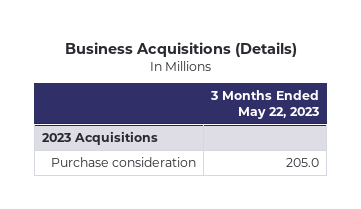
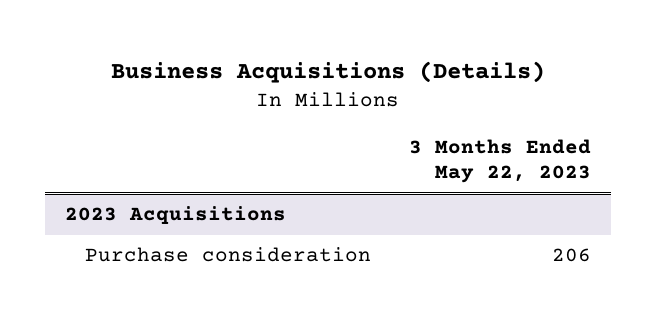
[286,157,320,167] 205.0 -> [552,248,592,263] 206

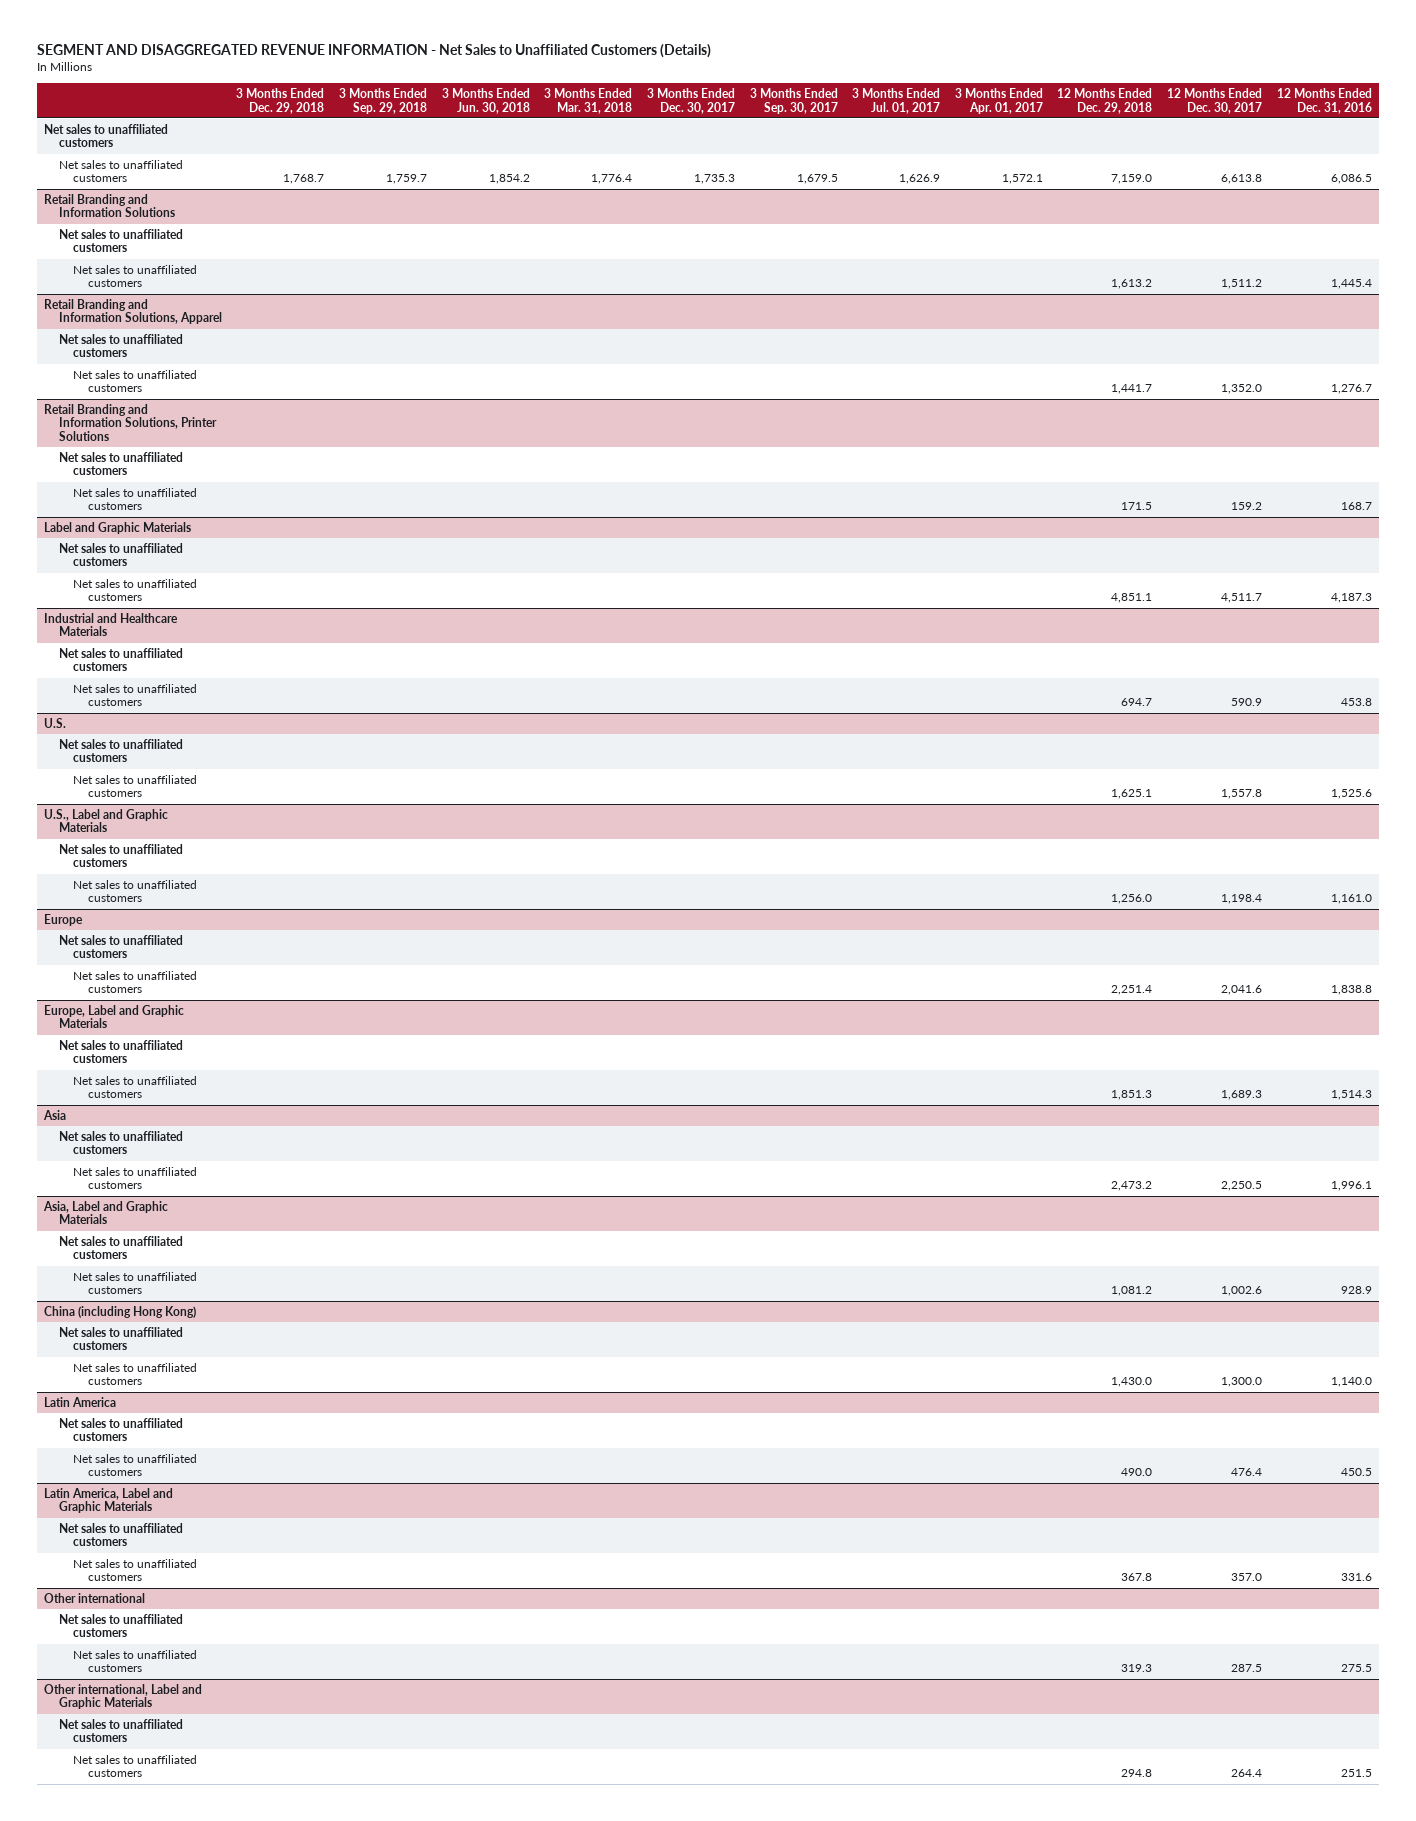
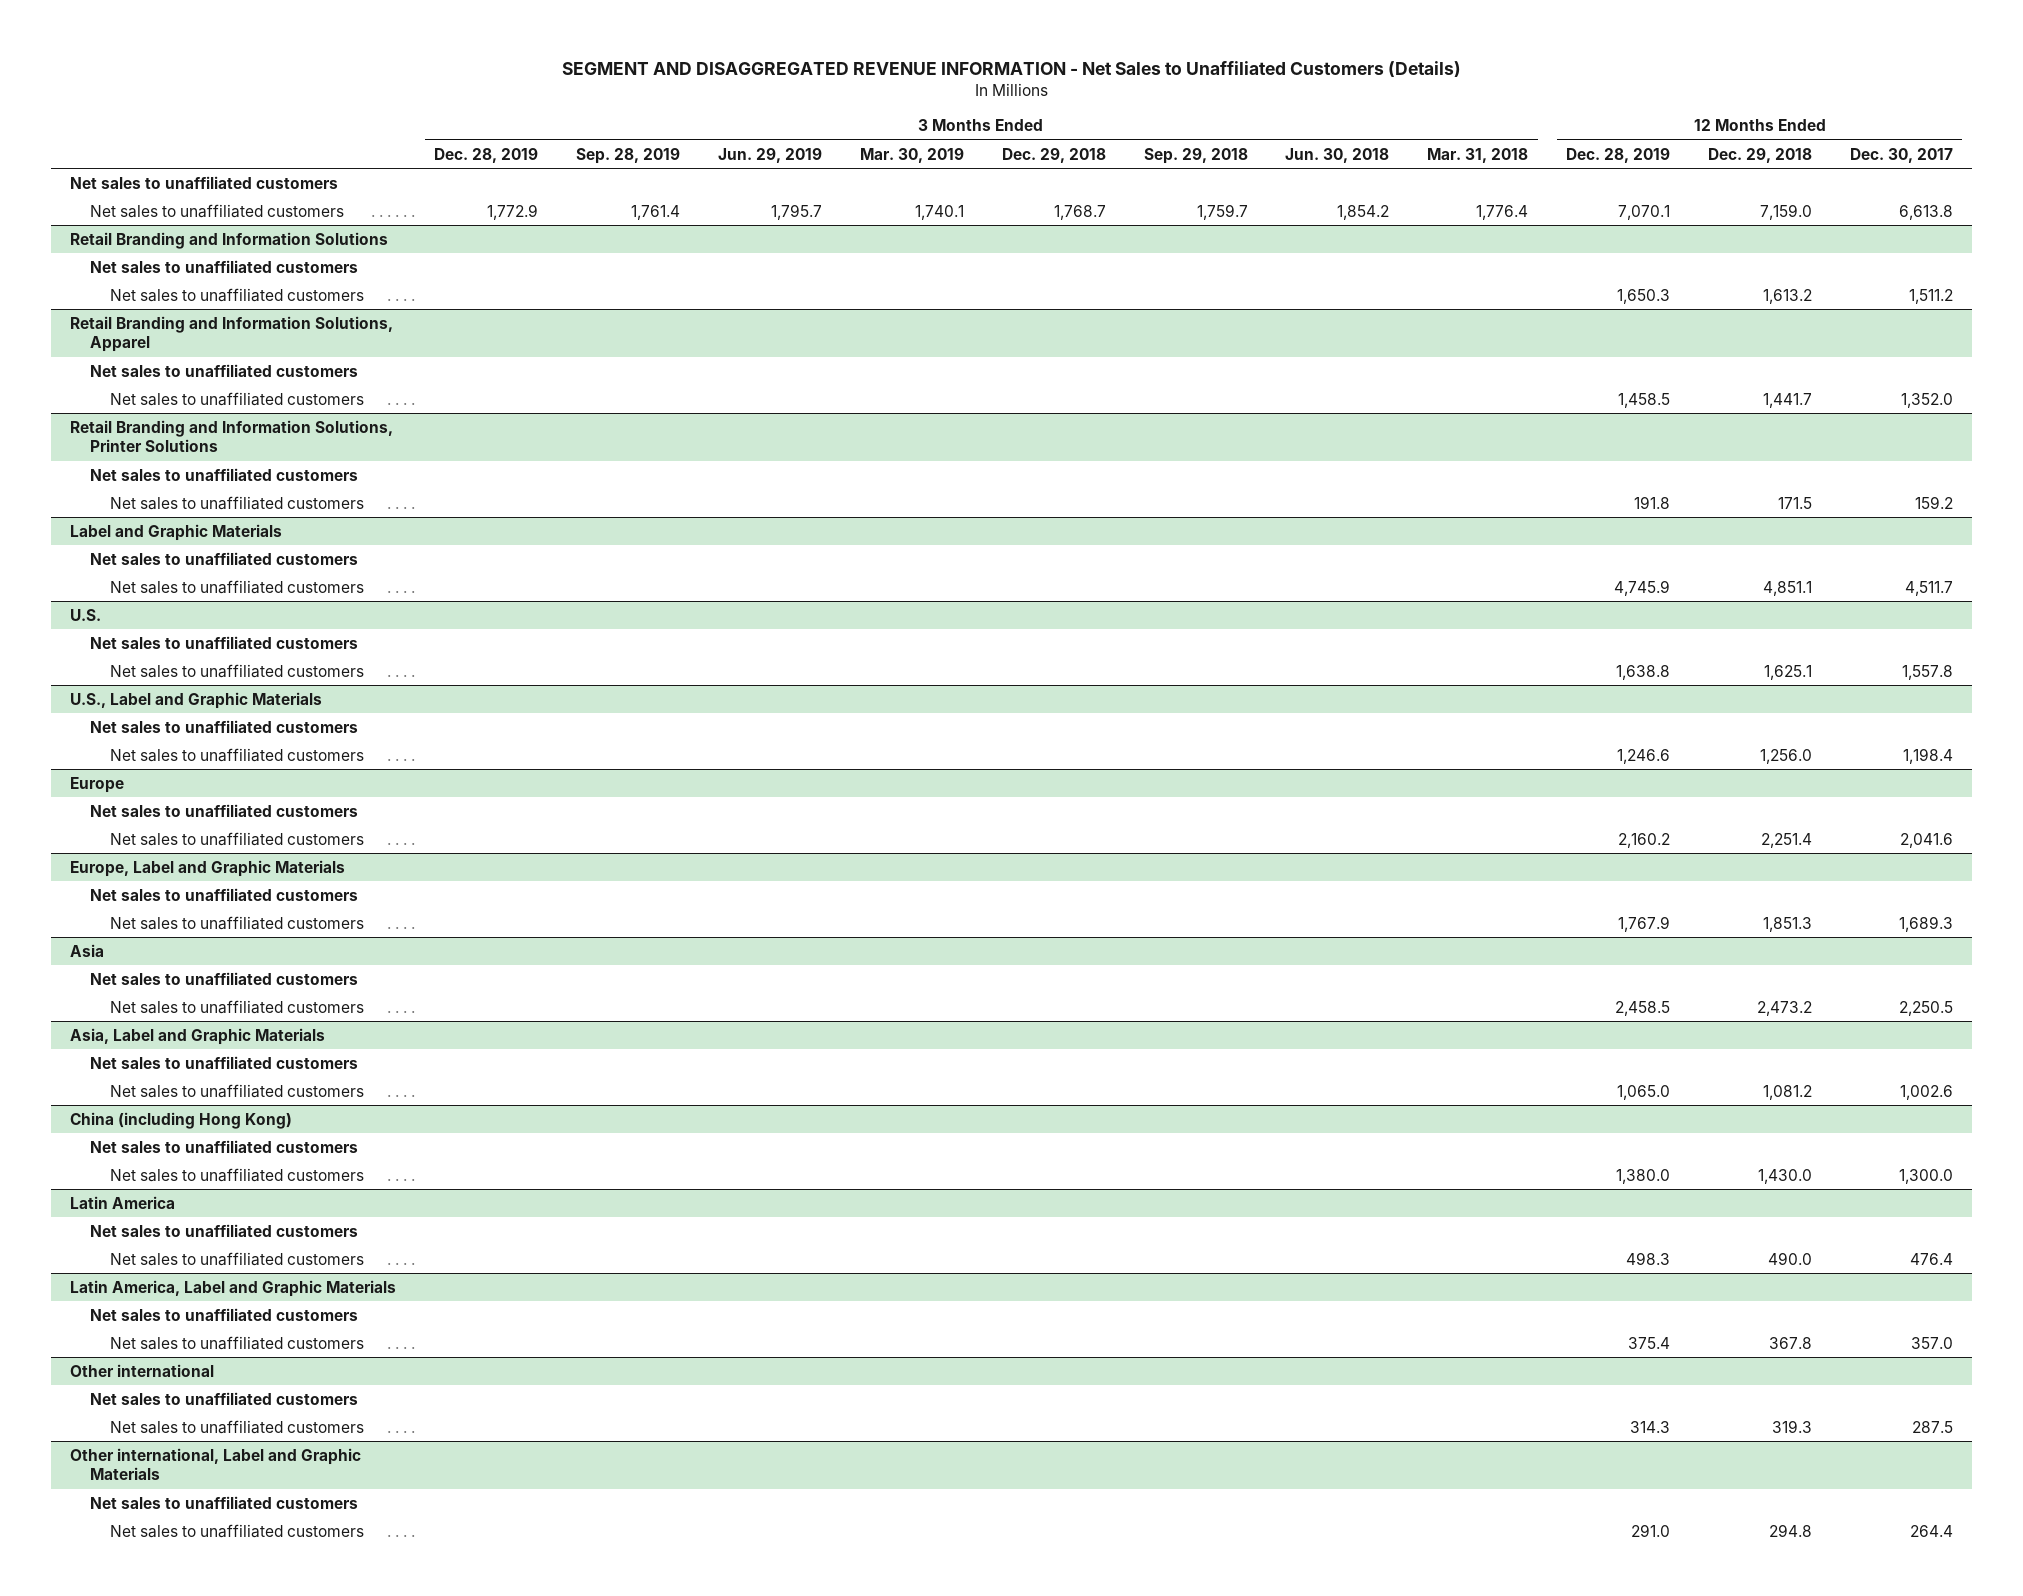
[646,87,735,114] 3 Months Ended Dec. 30, 2017 -> none
[749,87,838,114] 3 Months Ended Sep. 30, 2017 -> none
[852,87,941,114] 3 Months Ended Jul. 01, 2017 -> none
[954,87,1043,114] 3 Months Ended Apr. 01, 2017 -> none
[1276,87,1372,114] 12 Months Ended Dec. 31, 2016 -> none
none -> [434,147,539,163] Dec. 28, 2019
none -> [576,147,681,164] Sep. 28, 2019
none -> [717,147,822,163] Jun. 29, 2019
none -> [859,147,964,163] Mar. 30, 2019
none -> [1566,147,1671,163] Dec. 28, 2019
[44,612,179,637] Industrial and Healthcare Materials -> none
[58,647,183,672] Net sales to unaffiliated customers -> none
[73,683,198,707] Net sales to unaffiliated customers -> none

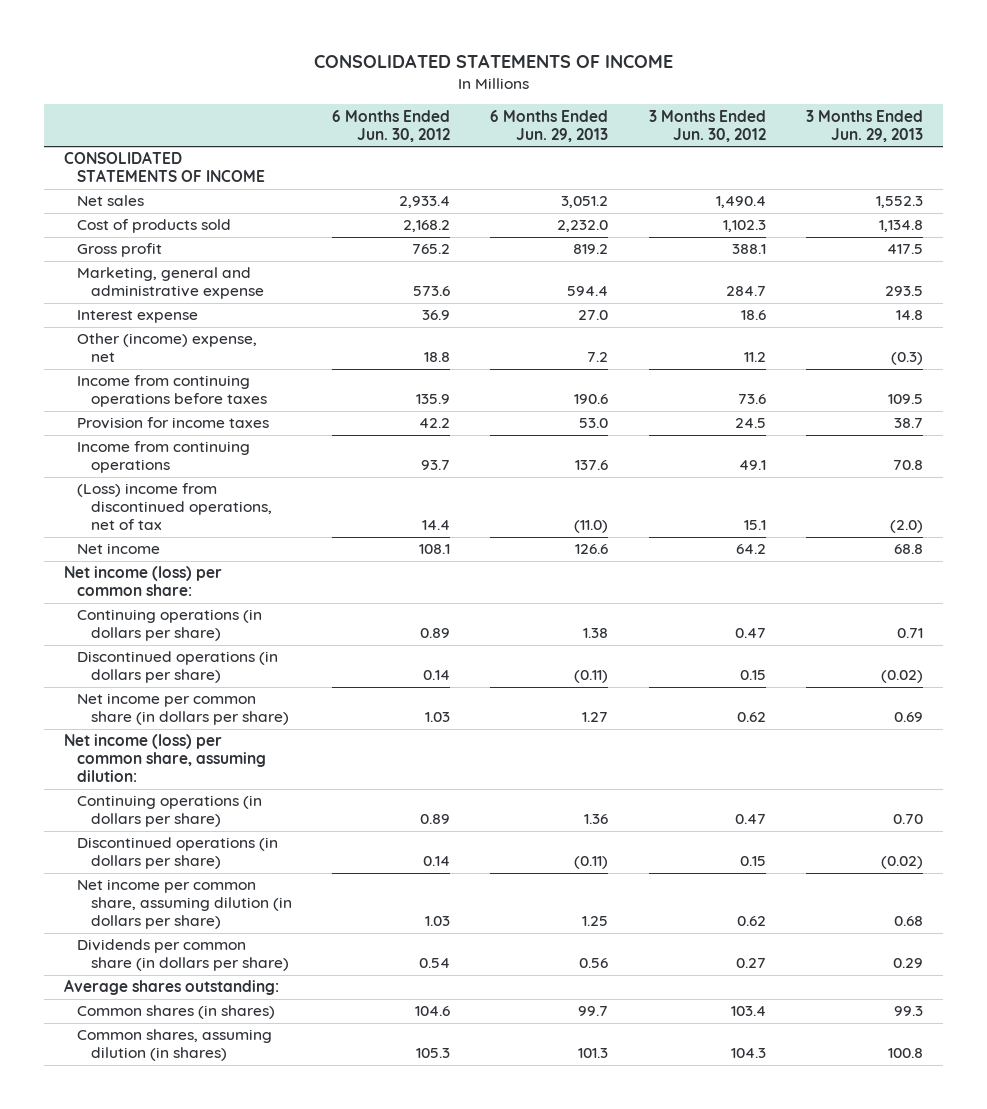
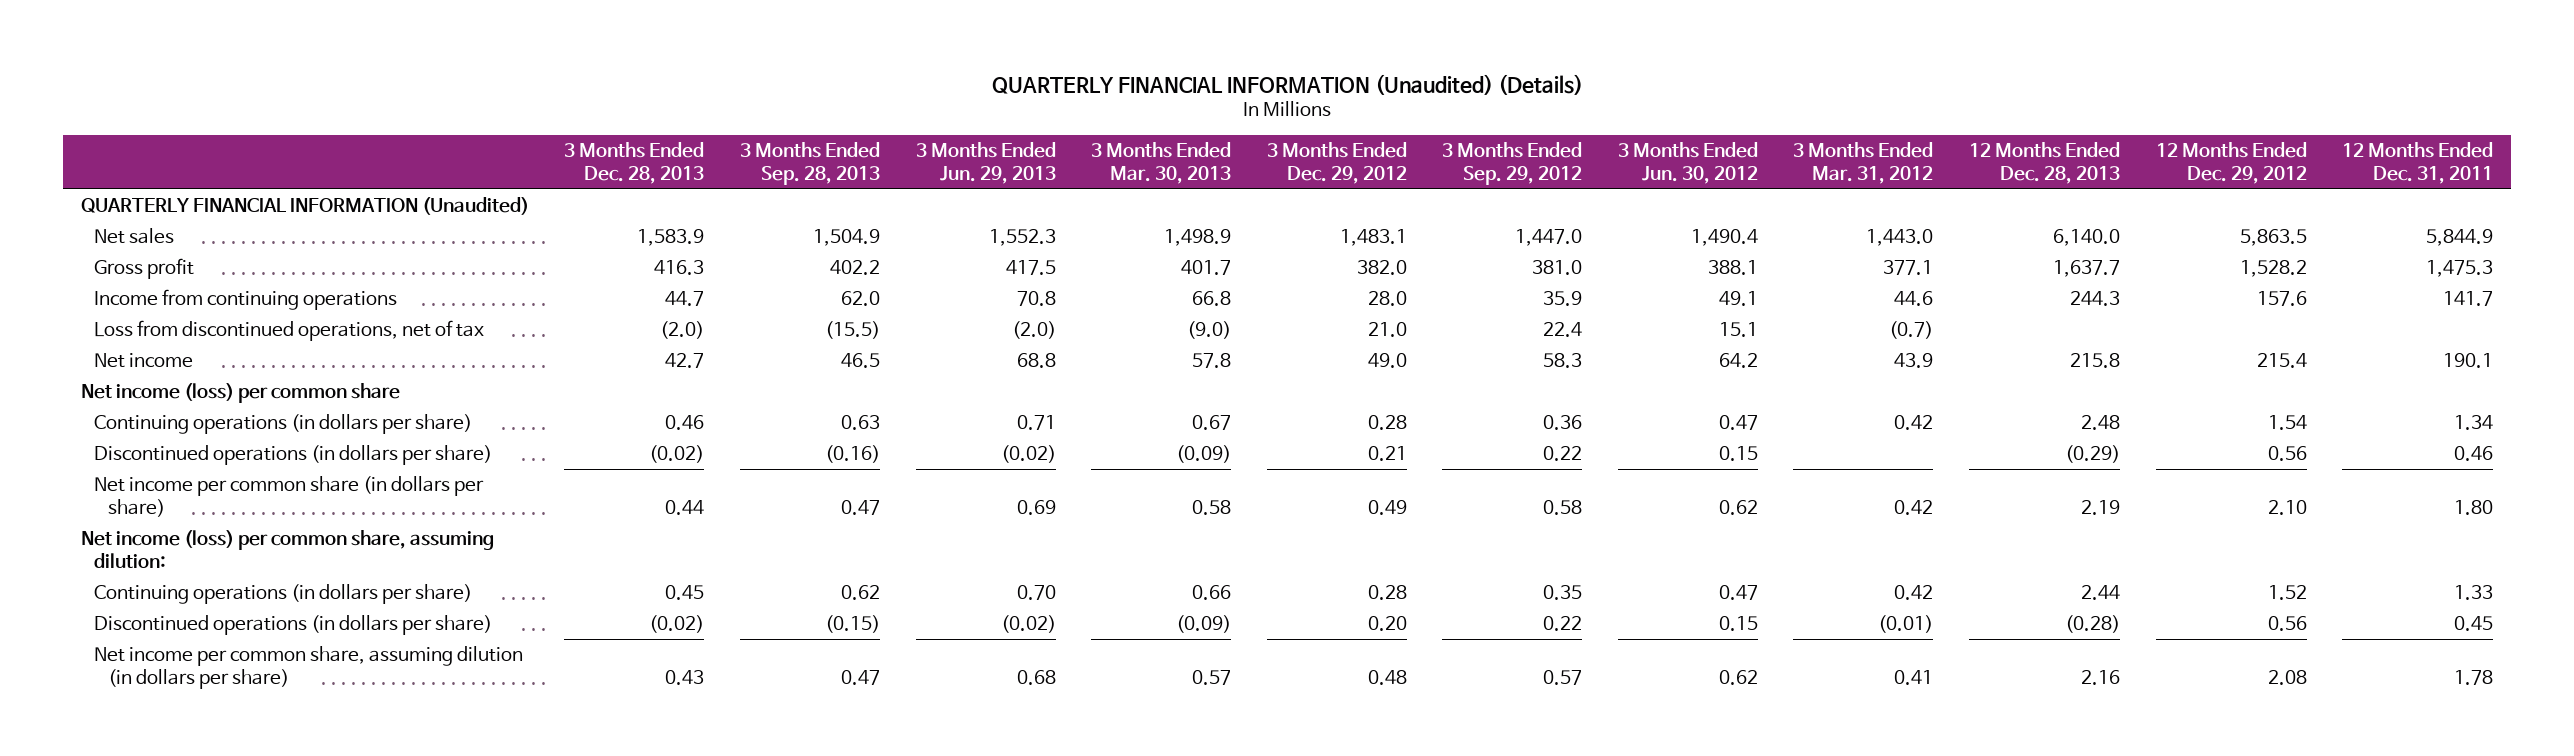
[313,54,673,69] CONSOLIDATED STATEMENTS OF INCOME -> [992,73,1584,95] QUARTERLY FINANCIAL INFORMATION (Unaudited) (Details)
[332,109,451,142] 6 Months Ended Jun. 30, 2012 -> none
[490,109,609,142] 6 Months Ended Jun. 29, 2013 -> none
none -> [564,141,705,184] 3 Months Ended Dec. 28, 2013
none -> [740,141,881,185] 3 Months Ended Sep. 28, 2013
none -> [1091,141,1232,184] 3 Months Ended Mar. 30, 2013
none -> [1266,141,1407,184] 3 Months Ended Dec. 29, 2012
none -> [1442,141,1583,185] 3 Months Ended Sep. 29, 2012
none -> [1793,141,1934,184] 3 Months Ended Mar. 31, 2012
none -> [1968,141,2120,184] 12 Months Ended Dec. 28, 2013
none -> [2155,141,2307,184] 12 Months Ended Dec. 29, 2012
none -> [2342,141,2494,184] 12 Months Ended Dec. 31, 2011
[64,151,266,183] CONSOLIDATED STATEMENTS OF INCOME -> none
none -> [80,197,529,216] QUARTERLY FINANCIAL INFORMATION (Unaudited)
[77,219,232,234] Cost of products sold -> none
[77,267,264,300] Marketing, general and administrative expense -> none
[77,310,199,324] Interest expense -> none
[77,333,258,363] Other (income) expense, net -> none
[77,375,267,408] Income from continuing operations before taxes -> none
[77,417,270,430] Provision for income taxes -> none
[77,483,272,531] (Loss) income from discontinued operations, net of tax -> [94,320,485,342] Loss from discontinued operations, net of tax
[64,566,223,597] Net income (loss) per common share: -> [80,383,400,404] Net income (loss) per common share
[77,939,289,972] Dividends per common share (in dollars per share) -> none
[64,979,280,996] Average shares outstanding: -> none
[77,1005,276,1020] Common shares (in shares) -> none
[77,1029,273,1062] Common shares, assuming dilution (in shares) -> none

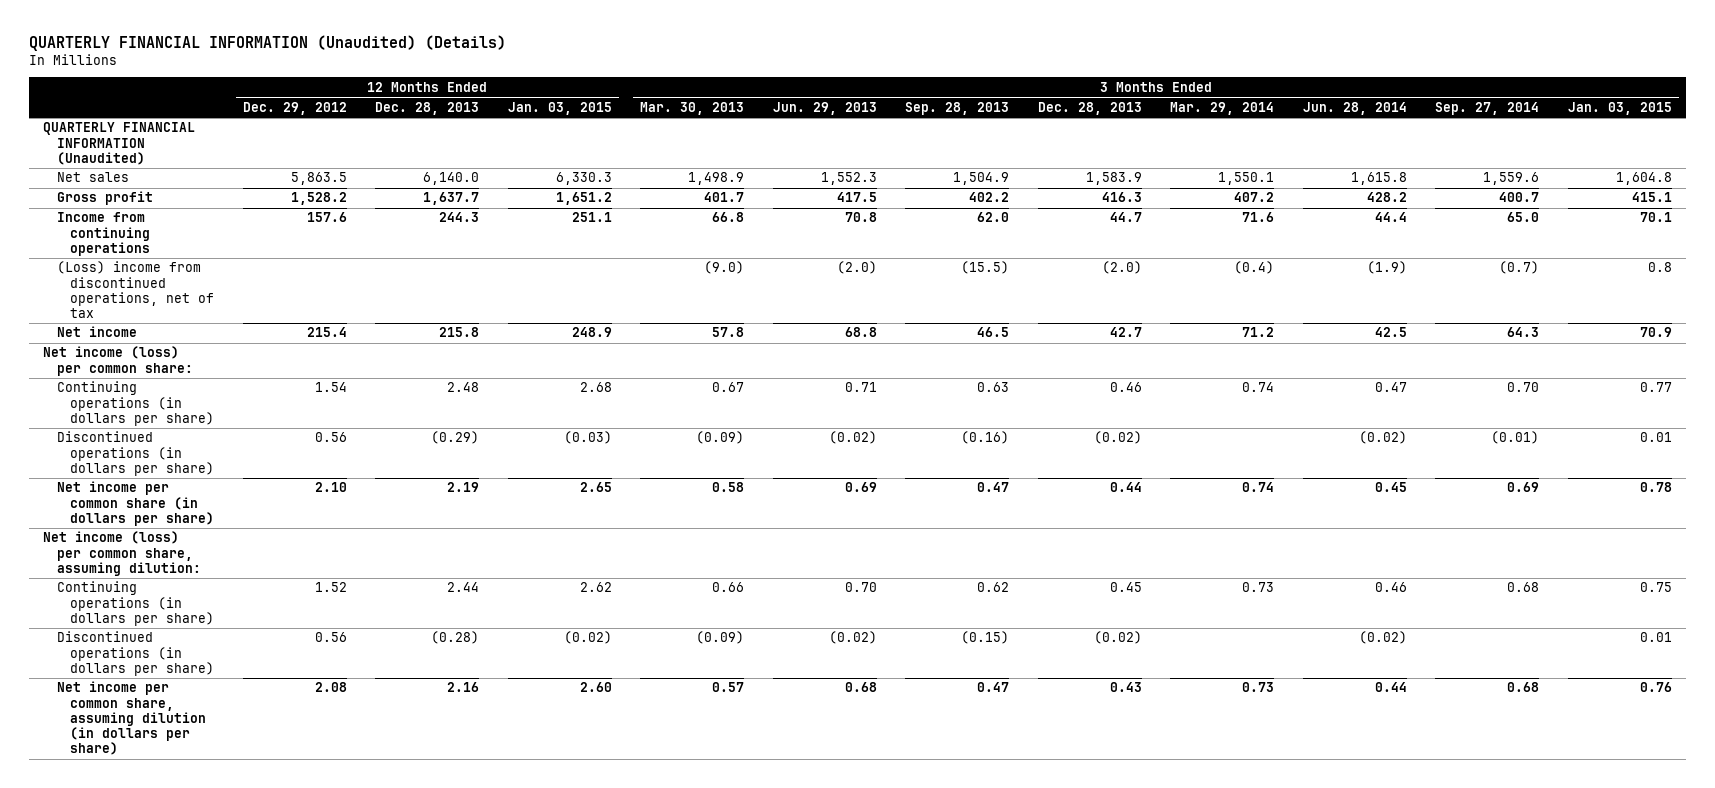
[1266,141,1407,184] 3 Months Ended Dec. 29, 2012 -> none
[1442,141,1583,185] 3 Months Ended Sep. 29, 2012 -> none
[1617,141,1758,184] 3 Months Ended Jun. 30, 2012 -> none
[1793,141,1934,184] 3 Months Ended Mar. 31, 2012 -> none
[2342,141,2494,184] 12 Months Ended Dec. 31, 2011 -> none
none -> [507,101,612,115] Jan. 03, 2015
none -> [1170,101,1275,115] Mar. 29, 2014
none -> [1302,101,1407,115] Jun. 28, 2014
none -> [1435,101,1540,115] Sep. 27, 2014
none -> [1567,101,1672,115] Jan. 03, 2015
[94,320,485,342] Loss from discontinued operations, net of tax -> [56,261,215,319] (Loss) income from discontinued operations, net of tax
[80,383,400,404] Net income (loss) per common share -> [42,346,193,376] Net income (loss) per common share:

